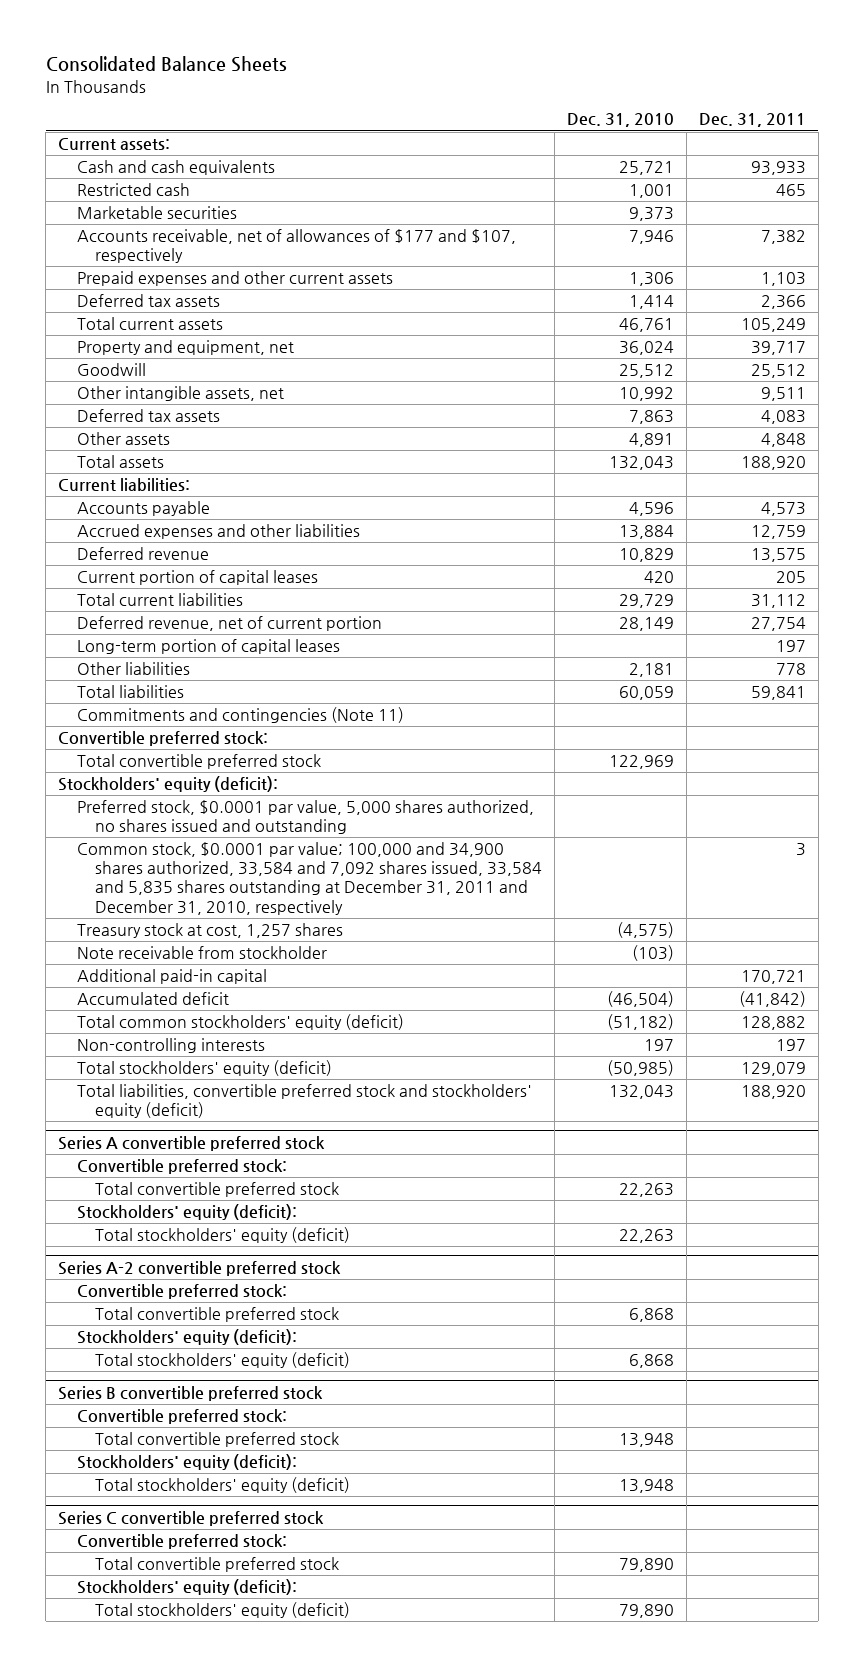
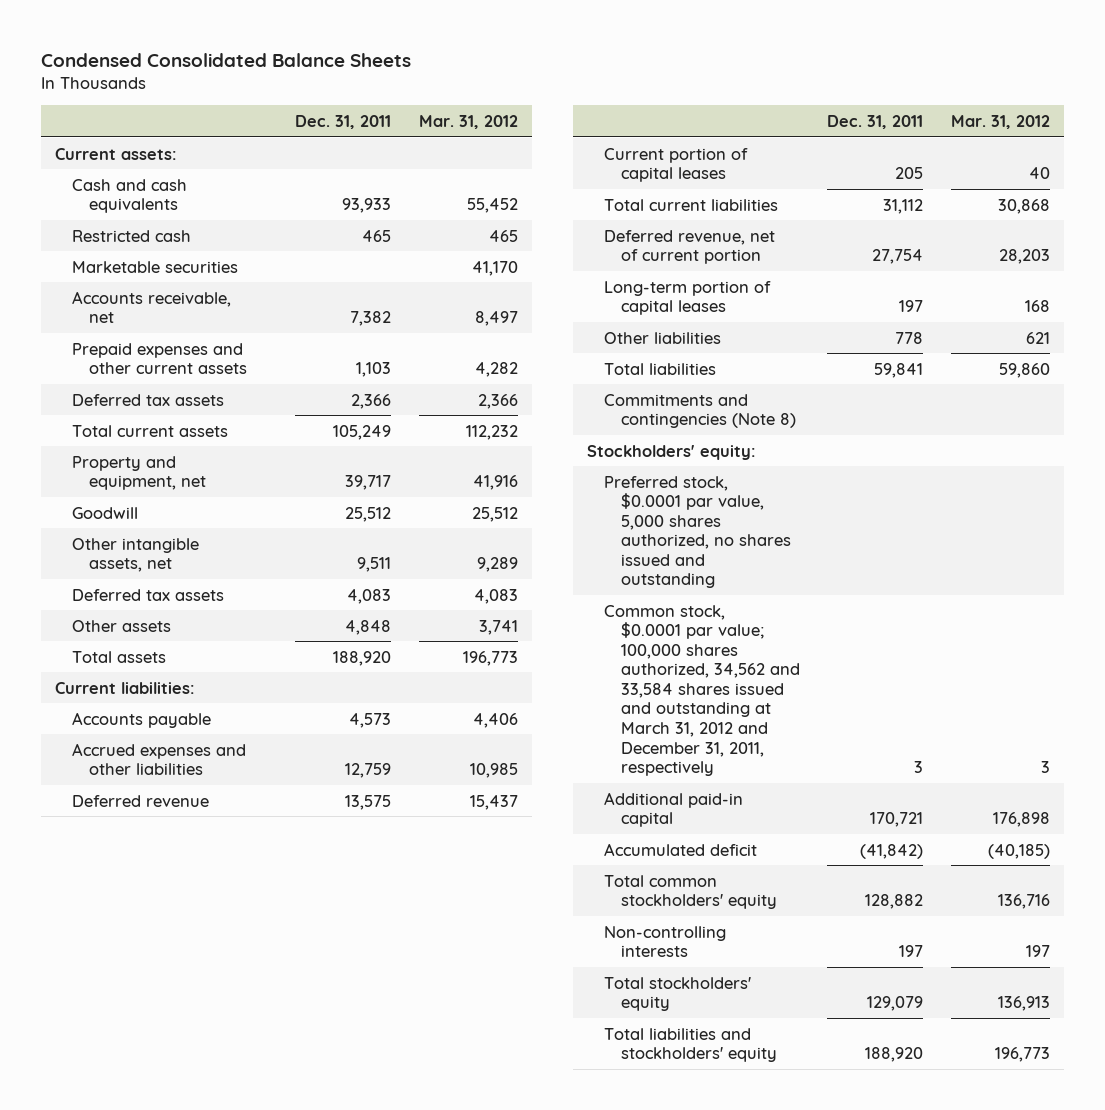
[45,56,287,73] Consolidated Balance Sheets -> [41,52,412,67] Condensed Consolidated Balance Sheets
[567,113,675,128] Dec. 31, 2010 -> none
none -> [419,115,519,130] Mar. 31, 2012
[76,229,516,264] Accounts receivable, net of allowances of $177 and $107, respectively -> [71,290,231,324] Accounts receivable, net
[58,731,269,747] Convertible preferred stock: -> none
[76,754,321,770] Total convertible preferred stock -> none
[76,707,404,724] Commitments and contingencies (Note 11) -> [603,393,796,429] Commitments and contingencies (Note 8)
[58,776,279,793] Stockholders' equity (deficit): -> [586,444,756,460] Stockholders' equity:
[76,923,343,939] Treasury stock at cost, 1,257 shares -> none
[76,946,327,960] Note receivable from stockholder -> none
[76,842,543,915] Common stock, $0.0001 par value; 100,000 and 34,900 shares authorized, 33,584 and 7,092 shares issued, 33,584 and 5,835 shares outstanding at December 31, 2011 and December 31, 2010, respectively -> [603,604,800,777] Common stock, $0.0001 par value; 100,000 shares authorized, 34,562 and 33,584 shares issued and outstanding at March 31, 2012 and December 31, 2011, respectively
[76,1014,404,1031] Total common stockholders' equity (deficit) -> [603,874,777,910] Total common stockholders' equity
[58,1135,326,1151] Series A convertible preferred stock -> none
[76,1159,287,1175] Convertible preferred stock: -> none
[95,1182,340,1198] Total convertible preferred stock -> none
[76,1204,297,1221] Stockholders' equity (deficit): -> none
[95,1227,351,1244] Total stockholders' equity (deficit) -> none
[58,1260,342,1276] Series A-2 convertible preferred stock -> none
[76,1284,287,1300] Convertible preferred stock: -> none
[95,1307,340,1323] Total convertible preferred stock -> none
[76,1329,297,1346] Stockholders' equity (deficit): -> none
[95,1352,351,1369] Total stockholders' equity (deficit) -> none
[58,1385,324,1401] Series B convertible preferred stock -> none
[76,1409,287,1425] Convertible preferred stock: -> none
[95,1432,340,1448] Total convertible preferred stock -> none
[76,1454,297,1471] Stockholders' equity (deficit): -> none
[95,1477,351,1494] Total stockholders' equity (deficit) -> none
[58,1510,325,1526] Series C convertible preferred stock -> none
[76,1534,287,1550] Convertible preferred stock: -> none
[95,1557,340,1573] Total convertible preferred stock -> none
[76,1579,297,1596] Stockholders' equity (deficit): -> none
[95,1602,351,1619] Total stockholders' equity (deficit) -> none
[76,1060,332,1077] Total stockholders' equity (deficit) -> [603,976,751,1012] Total stockholders' equity
[76,1084,532,1119] Total liabilities, convertible preferred stock and stockholders' equity (deficit) -> [603,1027,777,1063] Total liabilities and stockholders' equity

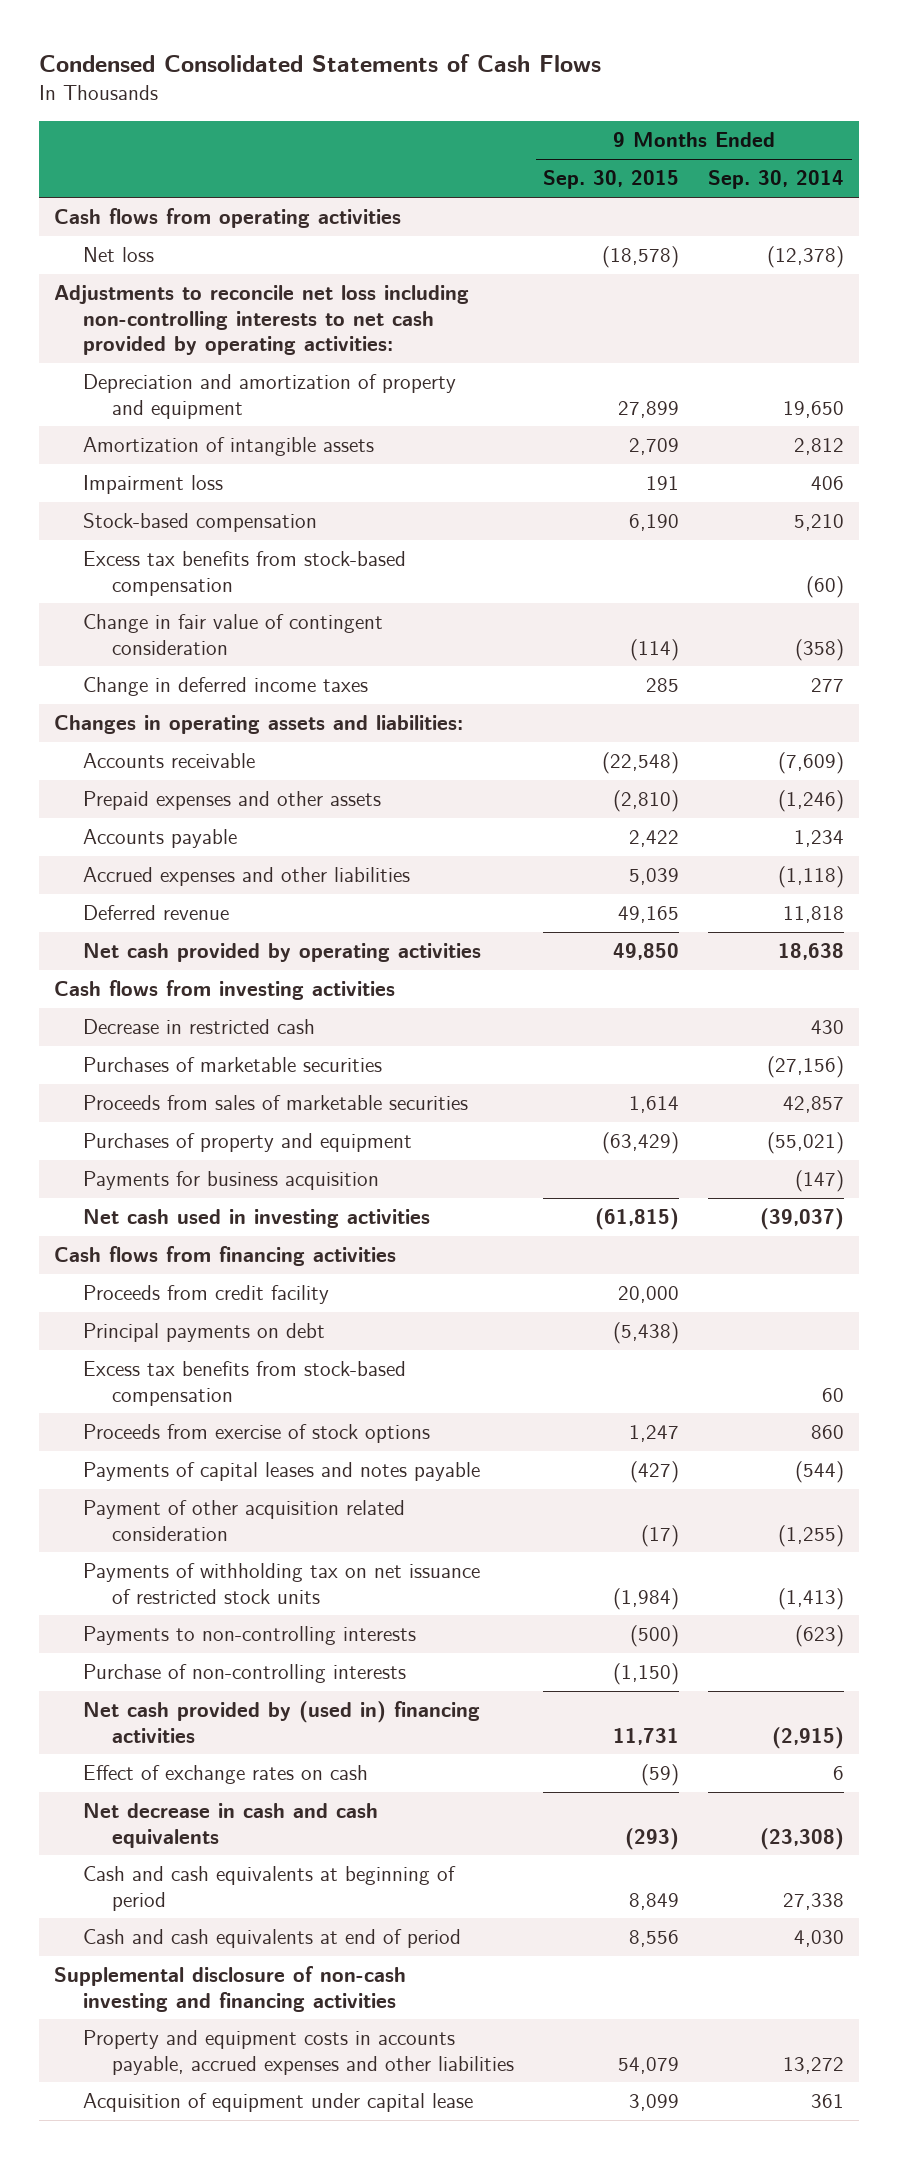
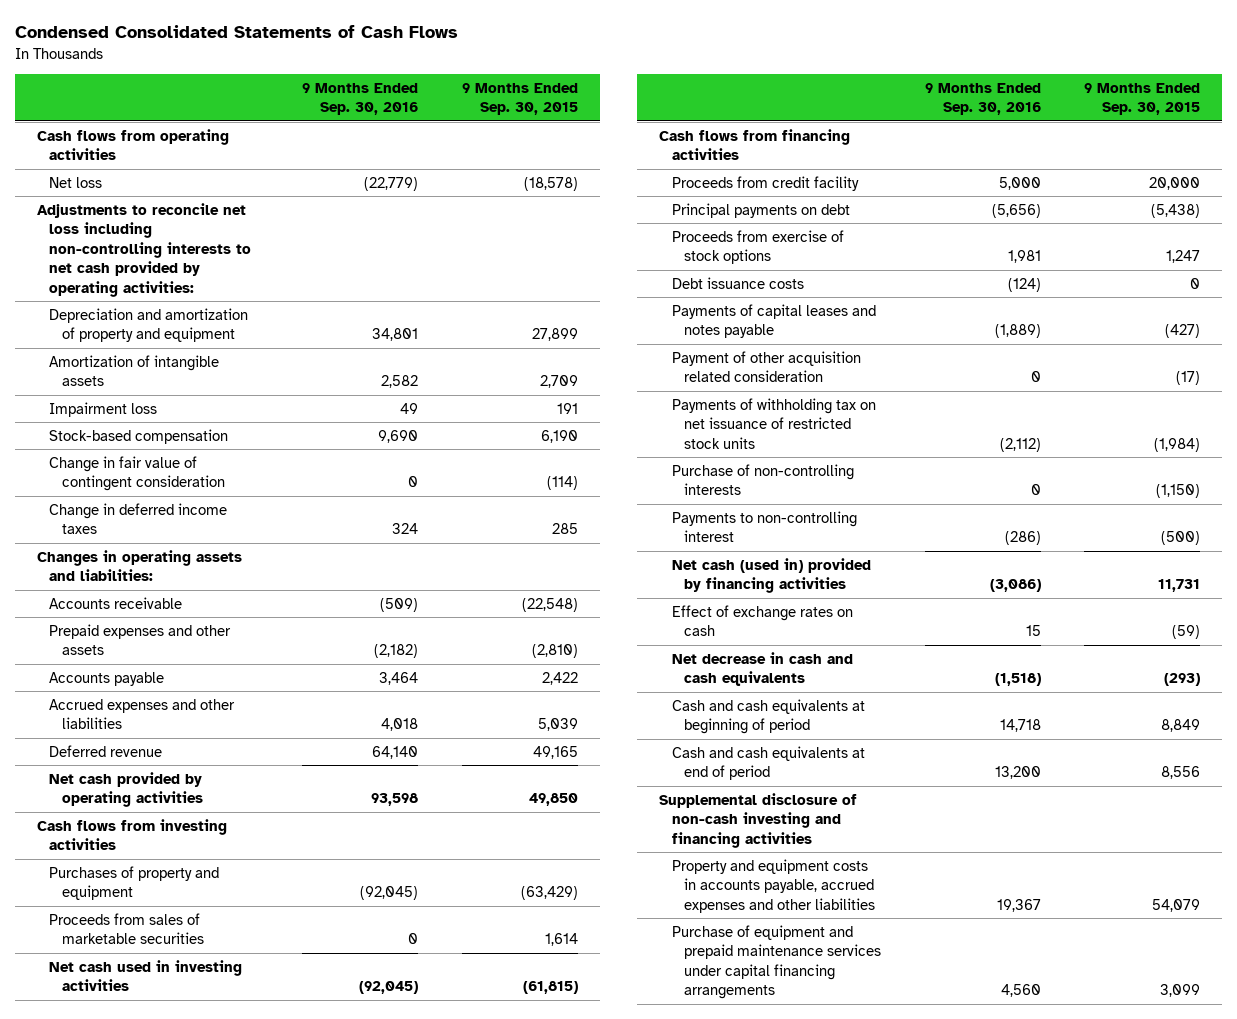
[708,170,845,190] Sep. 30, 2014 -> none
none -> [302,82,419,116] 9 Months Ended Sep. 30, 2016
[83,551,407,596] Excess tax benefits from stock-based compensation -> none
[83,1019,316,1035] Decrease in restricted cash -> none
[83,1057,383,1073] Purchases of marketable securities -> none
[83,1171,380,1191] Payments for business acquisition -> none
[83,1095,469,1111] Proceeds from sales of marketable securities -> [49,912,204,945] Proceeds from sales of marketable securities
[83,1361,407,1406] Excess tax benefits from stock-based compensation -> none
none -> [671,276,804,289] Debt issuance costs
[83,1626,417,1646] Payments to non-controlling interests -> none
none -> [671,510,857,543] Payments to non-controlling interest
[83,1701,481,1743] Net cash provided by (used in) financing activities -> [671,557,871,594] Net cash (used in) provided by financing activities
[83,2093,474,2113] Acquisition of equipment under capital lease -> [671,924,882,1000] Purchase of equipment and prepaid maintenance services under capital financing arrangements

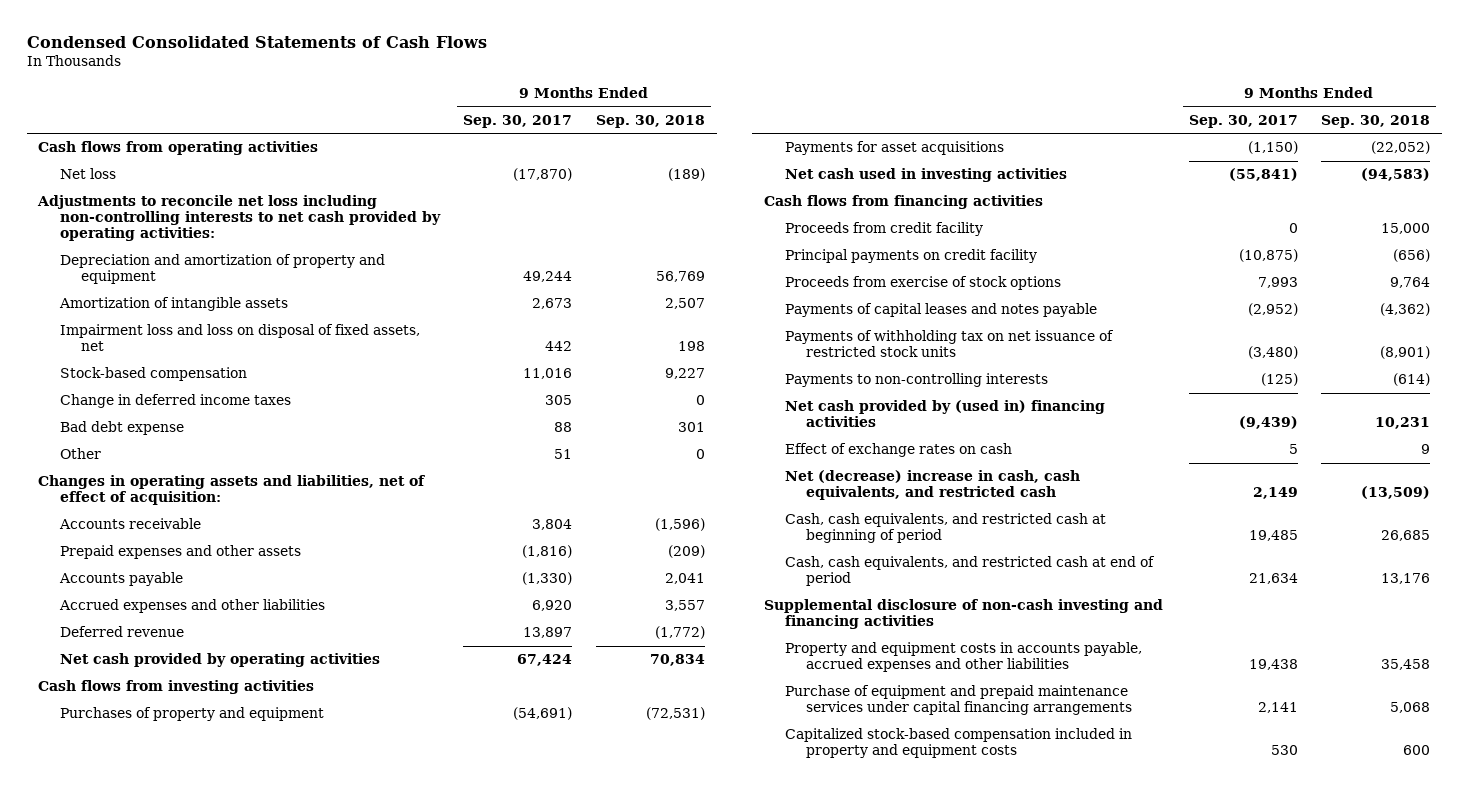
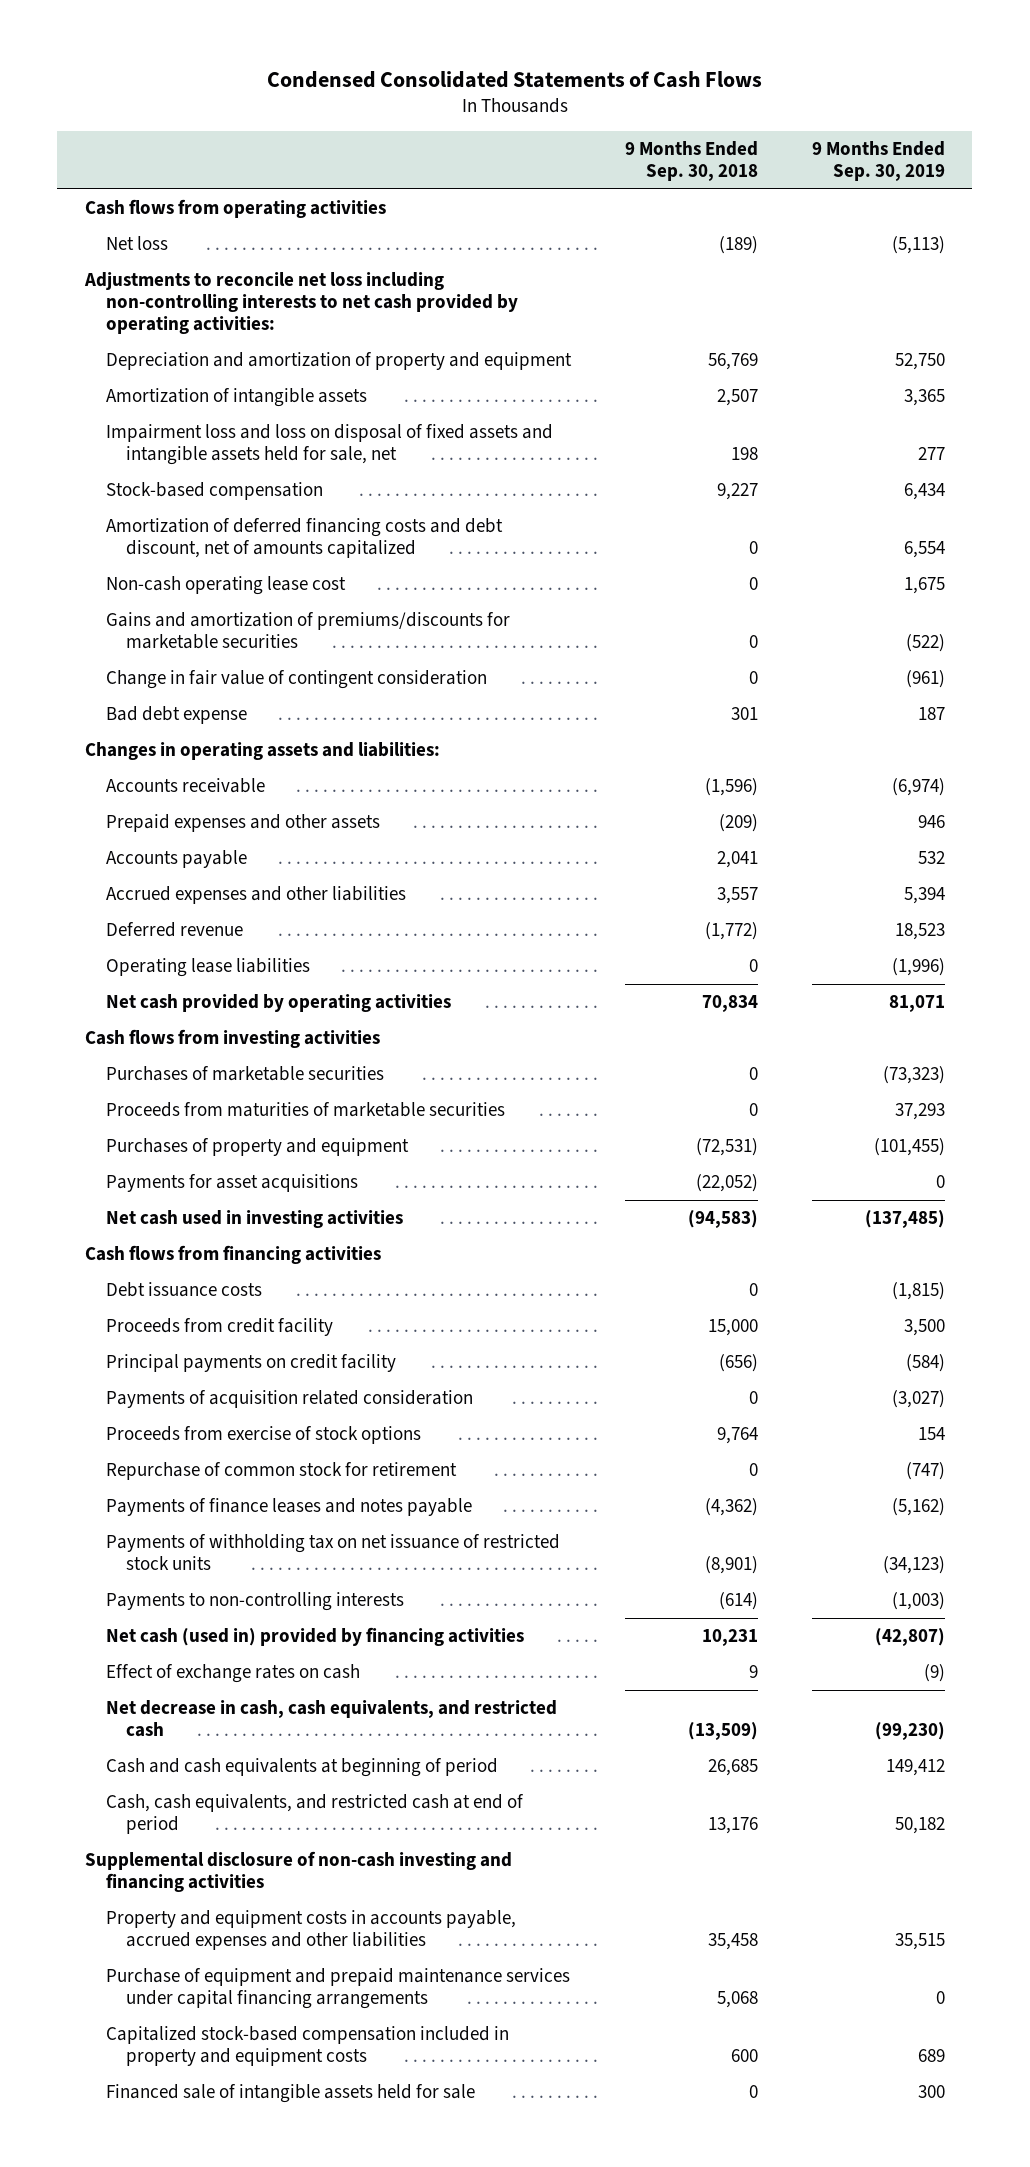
[463,115,573,129] Sep. 30, 2017 -> none
none -> [812,141,946,182] 9 Months Ended Sep. 30, 2019
[59,324,420,352] Impairment loss and loss on disposal of fixed assets, net -> [105,424,553,466] Impairment loss and loss on disposal of fixed assets and intangible assets held for sale, net
[59,394,291,409] Change in deferred income taxes -> none
none -> [105,518,503,559] Amortization of deferred financing costs and debt discount, net of amounts capitalized
none -> [105,576,346,596] Non-cash operating lease cost
none -> [105,612,510,650] Gains and amortization of premiums/discounts for marketable securities
none -> [105,670,487,690] Change in fair value of contingent consideration
[59,448,101,460] Other -> none
[38,475,426,506] Changes in operating assets and liabilities, net of effect of acquisition: -> [84,742,440,761] Changes in operating assets and liabilities:
none -> [105,958,310,978] Operating lease liabilities
none -> [105,1066,384,1082] Purchases of marketable securities
none -> [105,1102,505,1118] Proceeds from maturities of marketable securities
none -> [105,1282,262,1298] Debt issuance costs
none -> [105,1390,473,1409] Payments of acquisition related consideration
none -> [105,1462,457,1481] Repurchase of common stock for retirement
[784,303,1097,318] Payments of capital leases and notes payable -> [105,1498,472,1517] Payments of finance leases and notes payable
[784,400,1105,428] Net cash provided by (used in) financing activities -> [105,1627,524,1647] Net cash (used in) provided by financing activities
[784,470,1080,501] Net (decrease) increase in cash, cash equivalents, and restricted cash -> [105,1700,557,1738] Net decrease in cash, cash equivalents, and restricted cash
[784,513,1106,544] Cash, cash equivalents, and restricted cash at beginning of period -> [105,1758,498,1778] Cash and cash equivalents at beginning of period
none -> [105,2084,475,2104] Financed sale of intangible assets held for sale

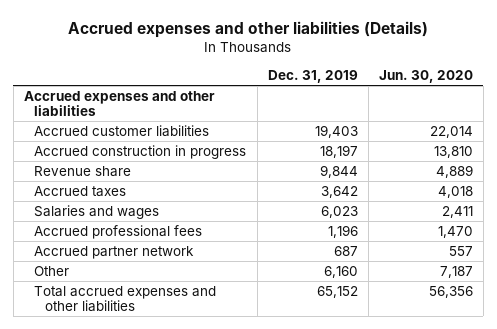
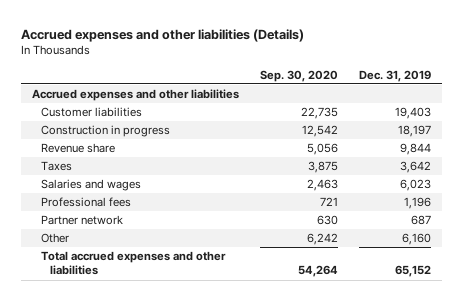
[378,70,473,84] Jun. 30, 2020 -> none
none -> [259,69,338,82] Sep. 30, 2020
[34,124,210,137] Accrued customer liabilities -> [40,107,142,118] Customer liabilities
[34,144,247,159] Accrued construction in progress -> [40,125,170,138] Construction in progress
[34,185,127,197] Accrued taxes -> [40,161,72,172] Taxes
[34,224,203,239] Accrued professional fees -> [40,197,131,208] Professional fees
[34,245,195,259] Accrued partner network -> [40,215,123,226] Partner network

